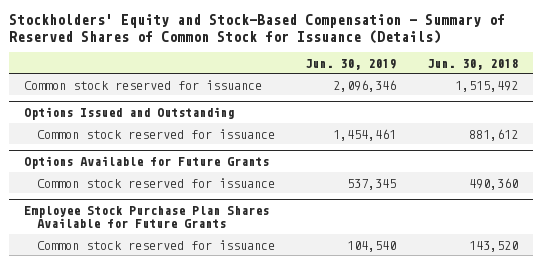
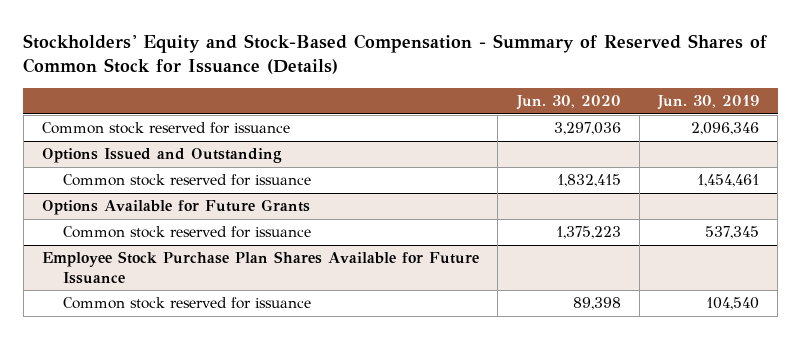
[426,58,518,70] Jun. 30, 2018 -> none
none -> [515,95,621,111] Jun. 30, 2020
[24,206,270,229] Employee Stock Purchase Plan Shares Available for Future Grants -> [42,251,480,284] Employee Stock Purchase Plan Shares Available for Future Issuance

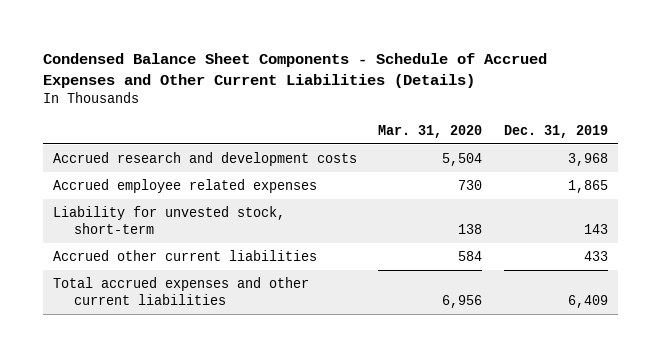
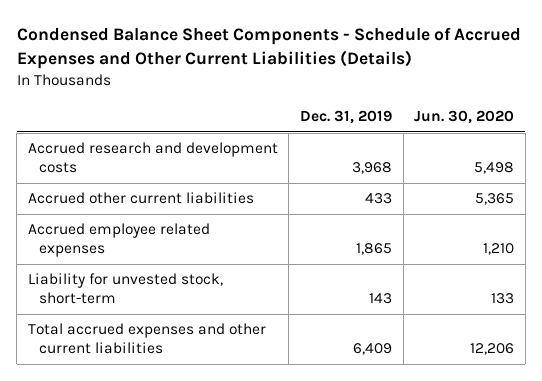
[378,124,483,138] Mar. 31, 2020 -> none
none -> [414,110,515,125] Jun. 30, 2020
[53,250,318,262] Accrued other current liabilities -> [27,192,254,205] Accrued other current liabilities

